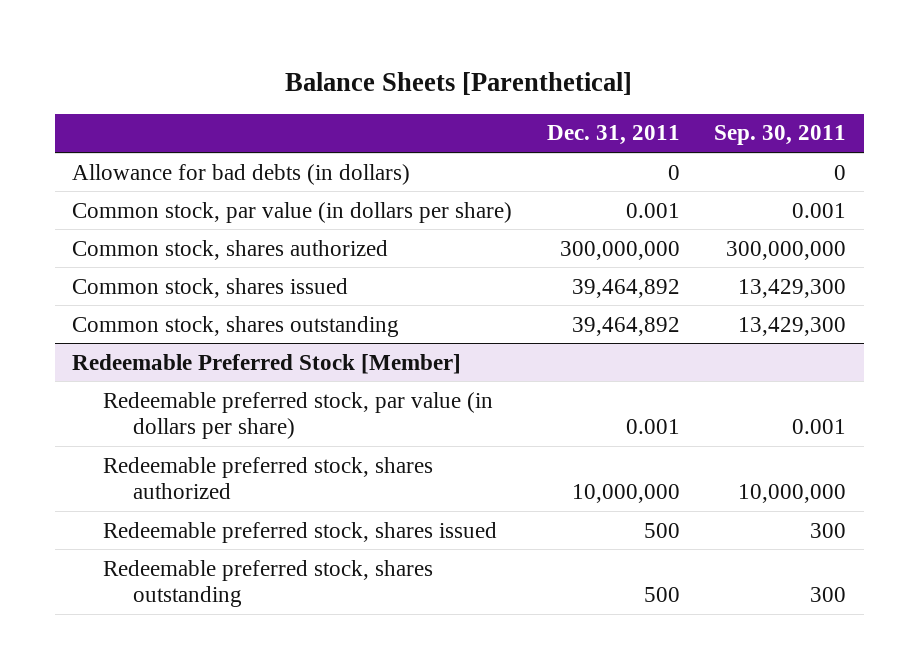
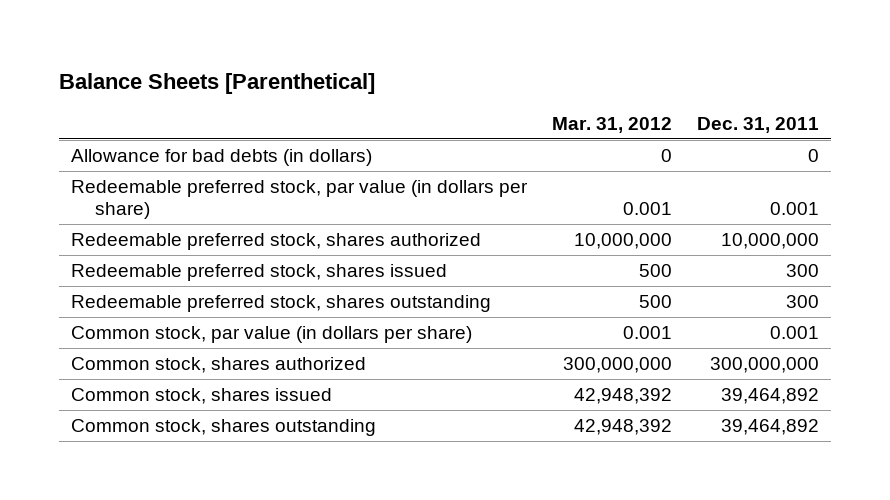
[714,125,847,146] Sep. 30, 2011 -> none
none -> [552,116,673,133] Mar. 31, 2012
none -> [71,180,529,220] Redeemable preferred stock, par value (in dollars per share)
none -> [71,233,482,251] Redeemable preferred stock, shares authorized
none -> [71,264,448,282] Redeemable preferred stock, shares issued
none -> [71,295,492,313] Redeemable preferred stock, shares outstanding
[72,353,462,374] Redeemable Preferred Stock [Member] -> none
[102,391,493,440] Redeemable preferred stock, par value (in dollars per share) -> none
[102,456,433,500] Redeemable preferred stock, shares authorized -> none
[102,521,497,543] Redeemable preferred stock, shares issued -> none
[102,559,433,608] Redeemable preferred stock, shares outstanding -> none

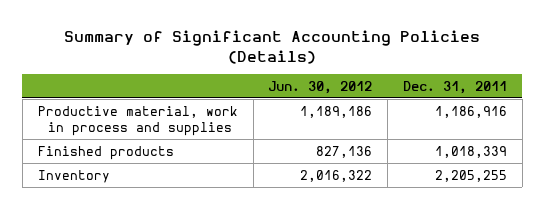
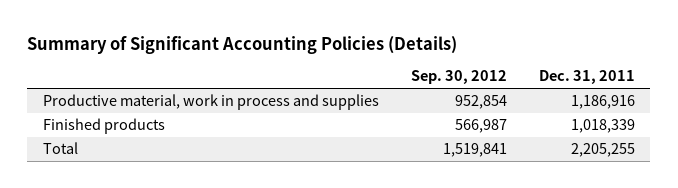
[268,80,373,94] Jun. 30, 2012 -> none
none -> [410,70,507,85] Sep. 30, 2012
[37,169,110,183] Inventory -> [43,142,79,155] Total

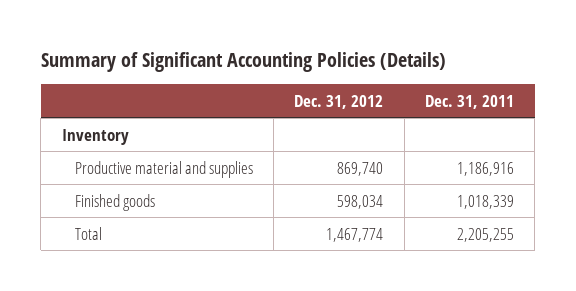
[410,70,507,85] Sep. 30, 2012 -> none
none -> [294,94,384,109] Dec. 31, 2012
none -> [61,128,129,145] Inventory
[43,94,380,111] Productive material, work in process and supplies -> [74,160,253,178] Productive material and supplies
[43,118,166,135] Finished products -> [74,193,155,211] Finished goods

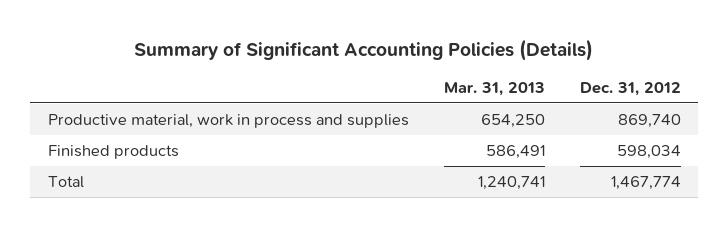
[425,94,515,109] Dec. 31, 2011 -> none
none -> [443,82,545,97] Mar. 31, 2013
[61,128,129,145] Inventory -> none
[74,160,253,178] Productive material and supplies -> [47,113,409,128] Productive material, work in process and supplies
[74,193,155,211] Finished goods -> [47,144,179,159] Finished products

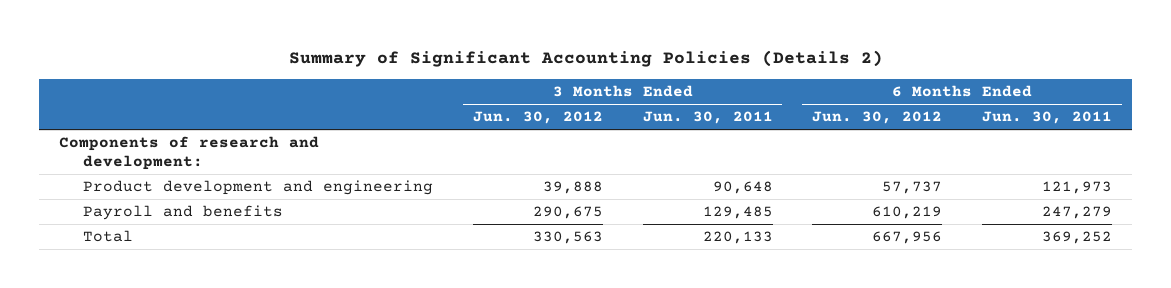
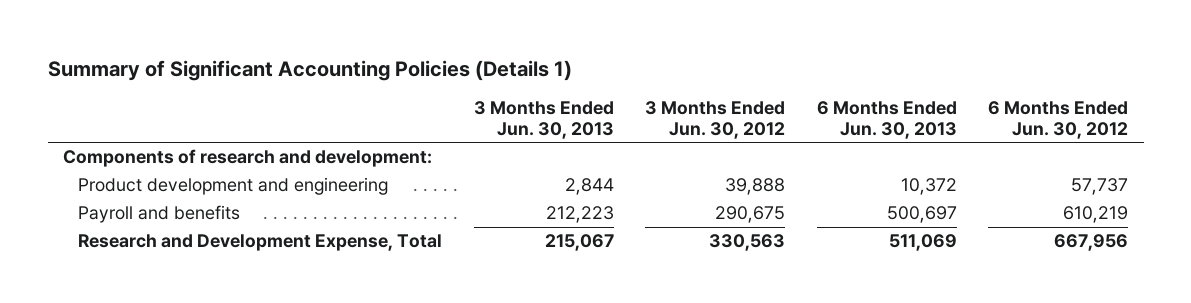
[288,50,883,68] Summary of Significant Accounting Policies (Details 2) -> [47,59,572,81] Summary of Significant Accounting Policies (Details 1)
[642,111,773,125] Jun. 30, 2011 -> none
[982,111,1113,125] Jun. 30, 2011 -> none
none -> [473,100,614,139] 3 Months Ended Jun. 30, 2013
none -> [816,100,957,139] 6 Months Ended Jun. 30, 2013
[82,230,133,243] Total -> [78,234,443,252] Research and Development Expense, Total

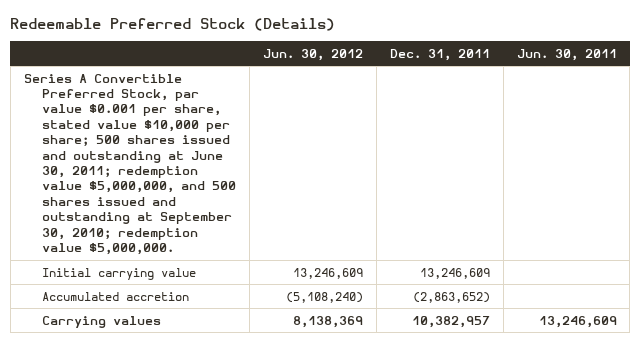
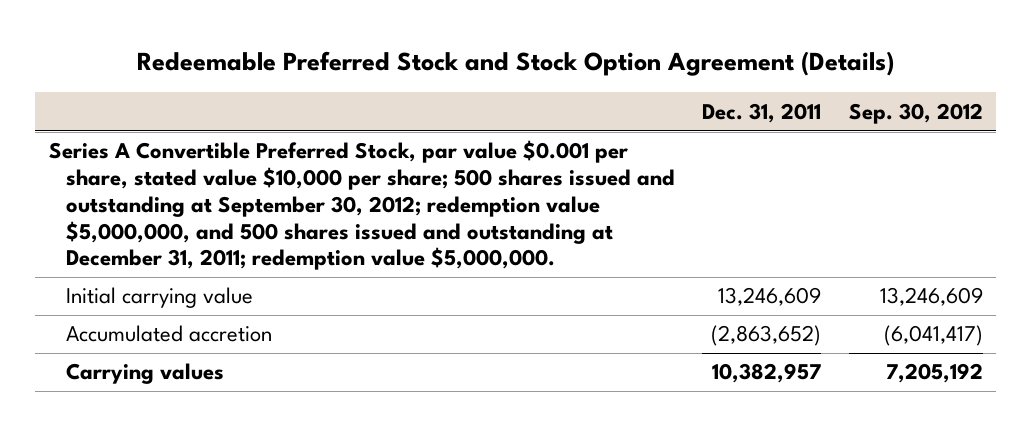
[10,18,336,32] Redeemable Preferred Stock (Details) -> [136,50,894,76] Redeemable Preferred Stock and Stock Option Agreement (Details)
[262,48,363,61] Jun. 30, 2012 -> none
[516,48,617,61] Jun. 30, 2011 -> none
none -> [848,102,983,124] Sep. 30, 2012
[23,73,237,256] Series A Convertible Preferred Stock, par value $0.001 per share, stated value $10,000 per share; 500 shares issued and outstanding at June 30, 2011; redemption value $5,000,000, and 500 shares issued and outstanding at September 30, 2010; redemption value $5,000,000. -> [48,140,676,271] Series A Convertible Preferred Stock, par value $0.001 per share, stated value $10,000 per share; 500 shares issued and outstanding at September 30, 2012; redemption value $5,000,000, and 500 shares issued and outstanding at December 31, 2011; redemption value $5,000,000.

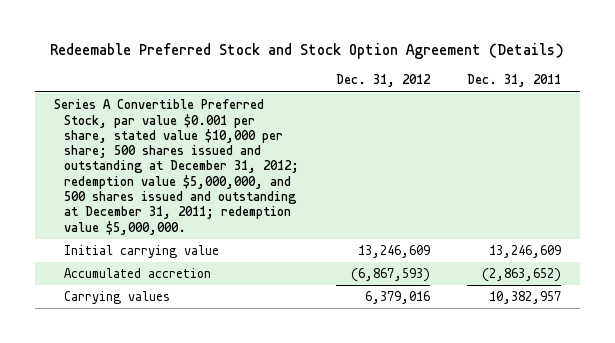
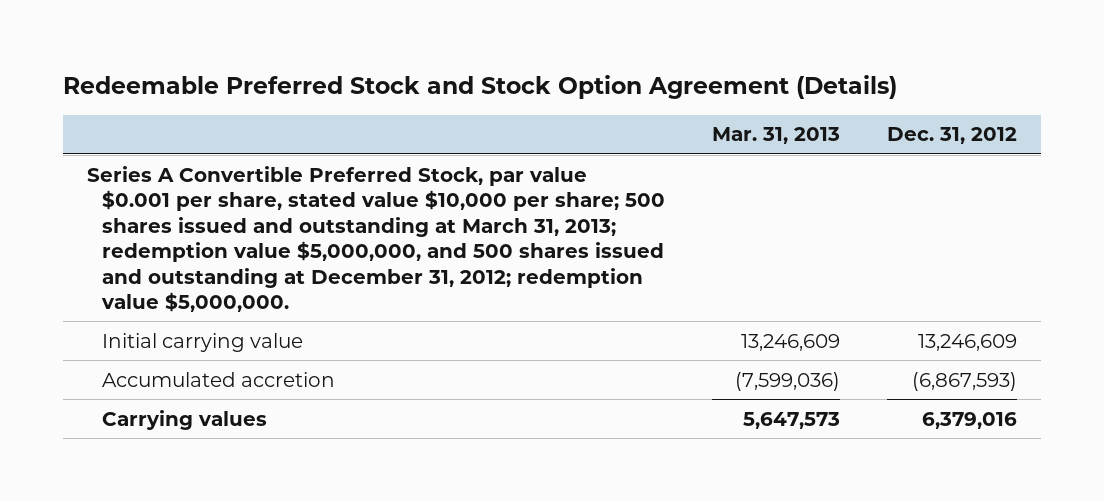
[467,74,562,88] Dec. 31, 2011 -> none
none -> [712,127,841,145] Mar. 31, 2013
[53,99,300,235] Series A Convertible Preferred Stock, par value $0.001 per share, stated value $10,000 per share; 500 shares issued and outstanding at December 31, 2012; redemption value $5,000,000, and 500 shares issued and outstanding at December 31, 2011; redemption value $5,000,000. -> [86,165,665,313] Series A Convertible Preferred Stock, par value $0.001 per share, stated value $10,000 per share; 500 shares issued and outstanding at March 31, 2013; redemption value $5,000,000, and 500 shares issued and outstanding at December 31, 2012; redemption value $5,000,000.

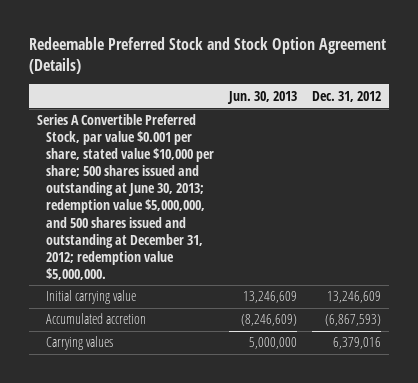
[712,127,841,145] Mar. 31, 2013 -> none
none -> [227,90,298,104] Jun. 30, 2013
[86,165,665,313] Series A Convertible Preferred Stock, par value $0.001 per share, stated value $10,000 per share; 500 shares issued and outstanding at March 31, 2013; redemption value $5,000,000, and 500 shares issued and outstanding at December 31, 2012; redemption value $5,000,000. -> [36,114,215,280] Series A Convertible Preferred Stock, par value $0.001 per share, stated value $10,000 per share; 500 shares issued and outstanding at June 30, 2013; redemption value $5,000,000, and 500 shares issued and outstanding at December 31, 2012; redemption value $5,000,000.

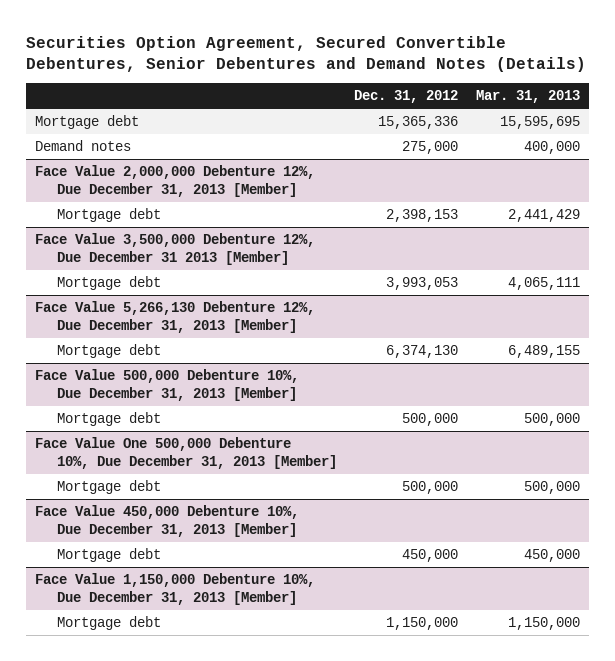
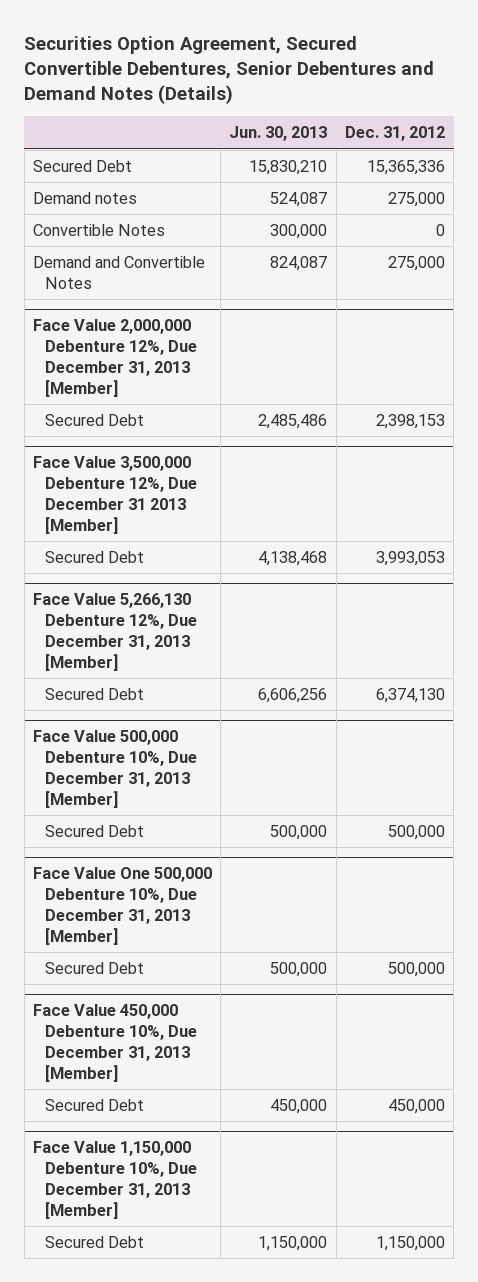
[475,90,580,104] Mar. 31, 2013 -> none
none -> [229,126,328,142] Jun. 30, 2013
[35,115,140,130] Mortgage debt -> [32,159,132,172] Secured Debt
none -> [32,223,165,236] Convertible Notes
none -> [32,255,205,289] Demand and Convertible Notes
[57,208,162,223] Mortgage debt -> [45,413,145,426] Secured Debt
[57,276,162,291] Mortgage debt -> [45,550,145,563] Secured Debt
[57,344,162,359] Mortgage debt -> [45,687,145,700] Secured Debt
[57,412,162,427] Mortgage debt -> [45,824,145,837] Secured Debt
[57,480,162,495] Mortgage debt -> [45,961,145,974] Secured Debt
[57,548,162,563] Mortgage debt -> [45,1098,145,1111] Secured Debt
[57,616,162,631] Mortgage debt -> [45,1235,145,1248] Secured Debt

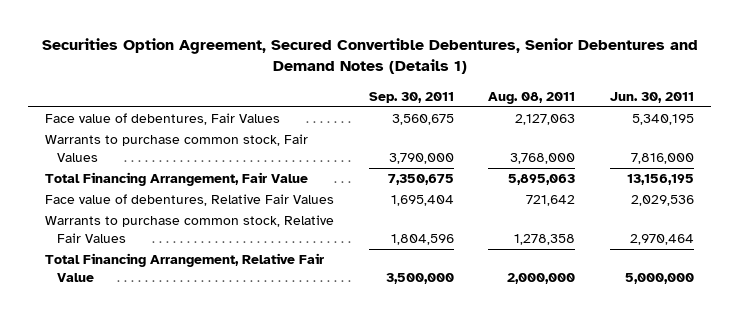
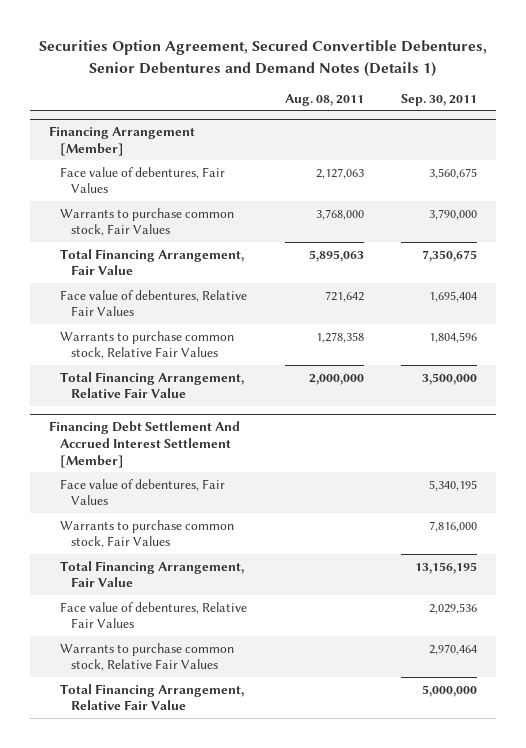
[609,91,694,103] Jun. 30, 2011 -> none
none -> [48,125,195,156] Financing Arrangement [Member]
none -> [48,420,240,468] Financing Debt Settlement And Accrued Interest Settlement [Member]
none -> [60,478,226,506] Face value of debentures, Fair Values
none -> [60,519,235,549] Warrants to purchase common stock, Fair Values
none -> [60,560,245,588] Total Financing Arrangement, Fair Value
none -> [60,601,248,629] Face value of debentures, Relative Fair Values
none -> [60,642,235,672] Warrants to purchase common stock, Relative Fair Values
none -> [60,683,245,711] Total Financing Arrangement, Relative Fair Value

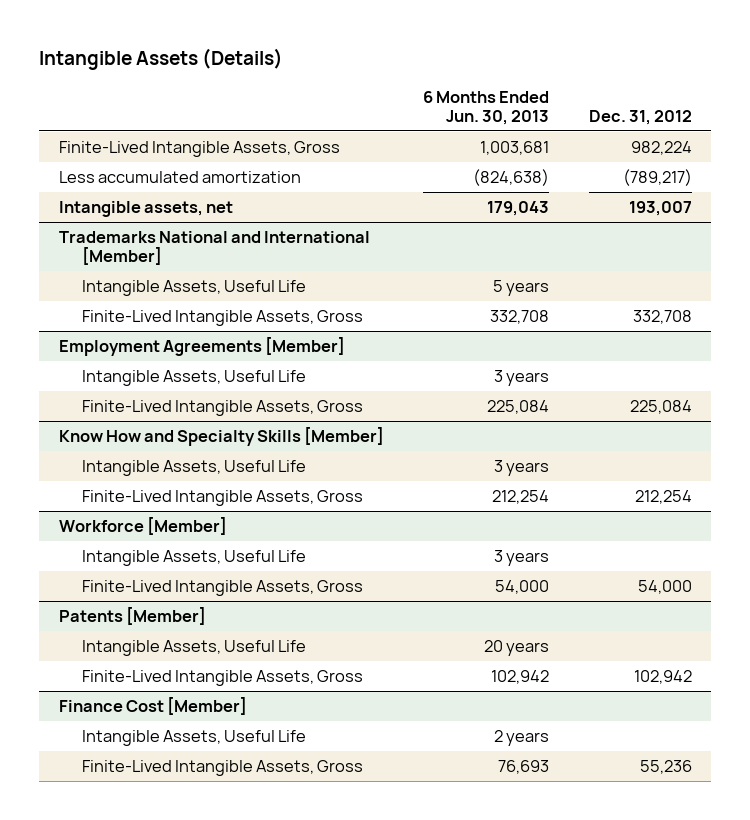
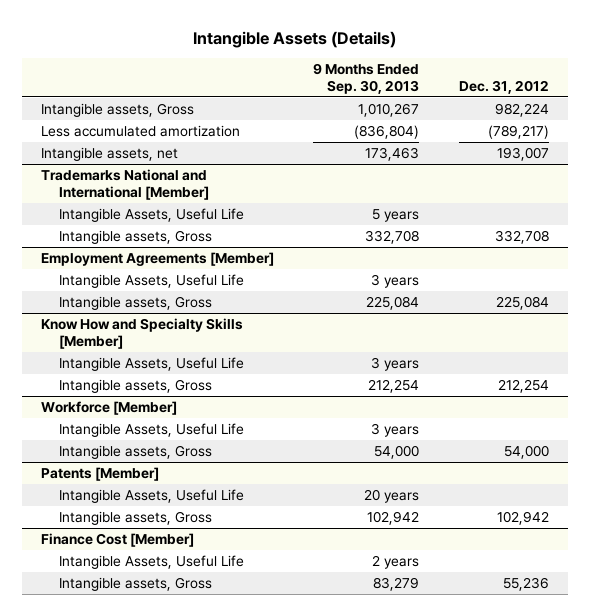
[423,90,550,126] 6 Months Ended Jun. 30, 2013 -> none
none -> [313,62,420,94] 9 Months Ended Sep. 30, 2013
[58,140,340,157] Finite-Lived Intangible Assets, Gross -> [41,103,195,118] Intangible assets, Gross
[82,309,364,326] Finite-Lived Intangible Assets, Gross -> [58,230,212,245] Intangible assets, Gross
[82,399,364,416] Finite-Lived Intangible Assets, Gross -> [58,296,212,311] Intangible assets, Gross
[82,489,364,506] Finite-Lived Intangible Assets, Gross -> [58,379,212,394] Intangible assets, Gross
[82,579,364,596] Finite-Lived Intangible Assets, Gross -> [58,445,212,460] Intangible assets, Gross
[82,669,364,686] Finite-Lived Intangible Assets, Gross -> [58,511,212,526] Intangible assets, Gross
[82,759,364,776] Finite-Lived Intangible Assets, Gross -> [58,577,212,592] Intangible assets, Gross

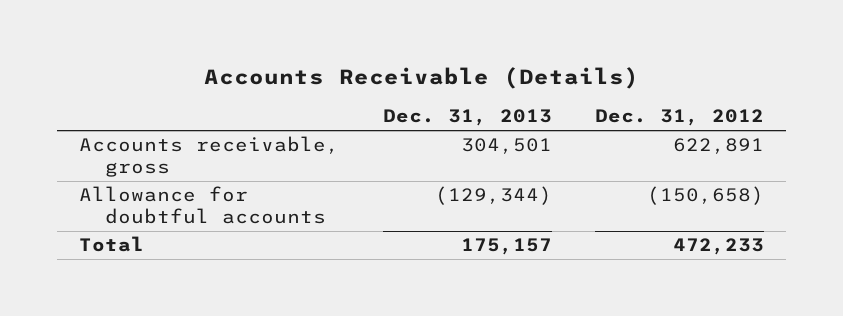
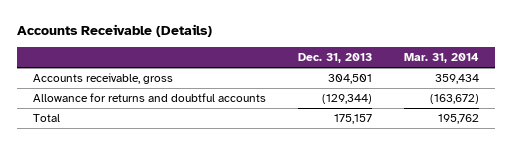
[595,109,765,127] Dec. 31, 2012 -> none
none -> [404,53,480,64] Mar. 31, 2014
[78,186,327,225] Allowance for doubtful accounts -> [32,93,266,103] Allowance for returns and doubtful accounts

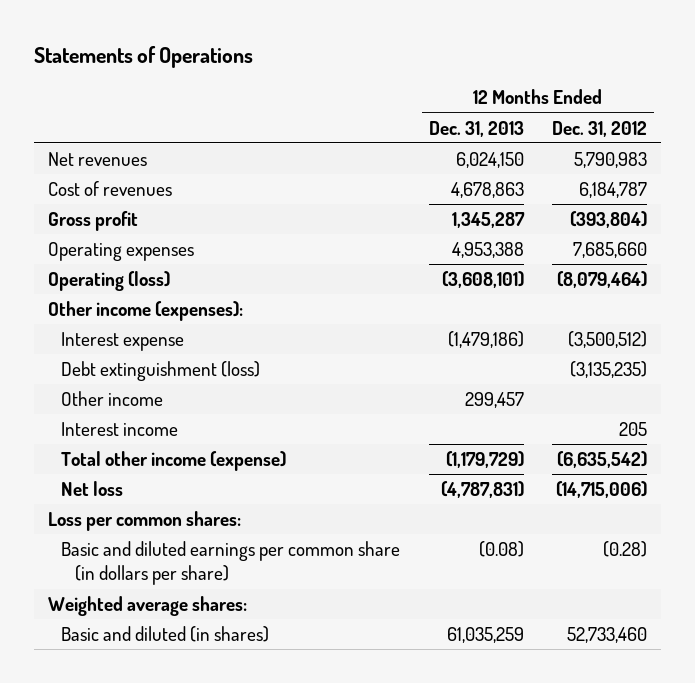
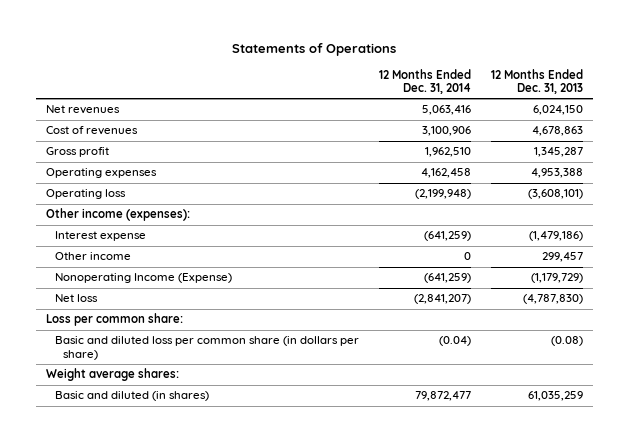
[552,120,648,137] Dec. 31, 2012 -> none
none -> [378,68,471,95] 12 Months Ended Dec. 31, 2014
[48,271,171,292] Operating (loss) -> [45,189,126,200] Operating loss
[61,361,261,382] Debt extinguishment (loss) -> none
[61,422,179,437] Interest income -> none
[61,451,287,472] Total other income (expense) -> [54,273,232,284] Nonoperating Income (Expense)
[440,481,524,499] (4,787,831) -> [523,294,584,305] (4,787,830)
[48,511,242,532] Loss per common shares: -> [45,313,183,327] Loss per common share:
[61,541,401,586] Basic and diluted earnings per common share (in dollars per share) -> [54,336,359,360] Basic and diluted loss per common share (in dollars per share)
[48,596,248,617] Weighted average shares: -> [45,368,179,382] Weight average shares:

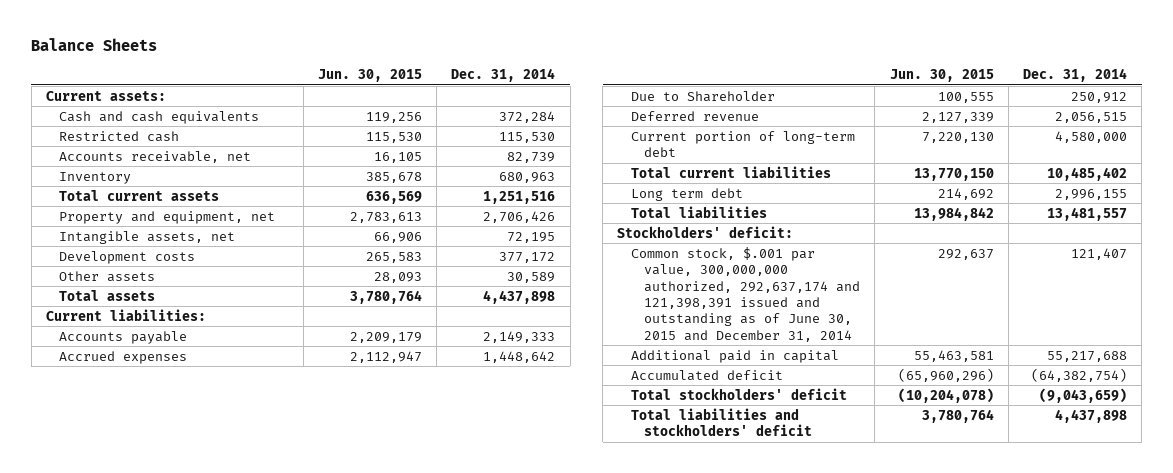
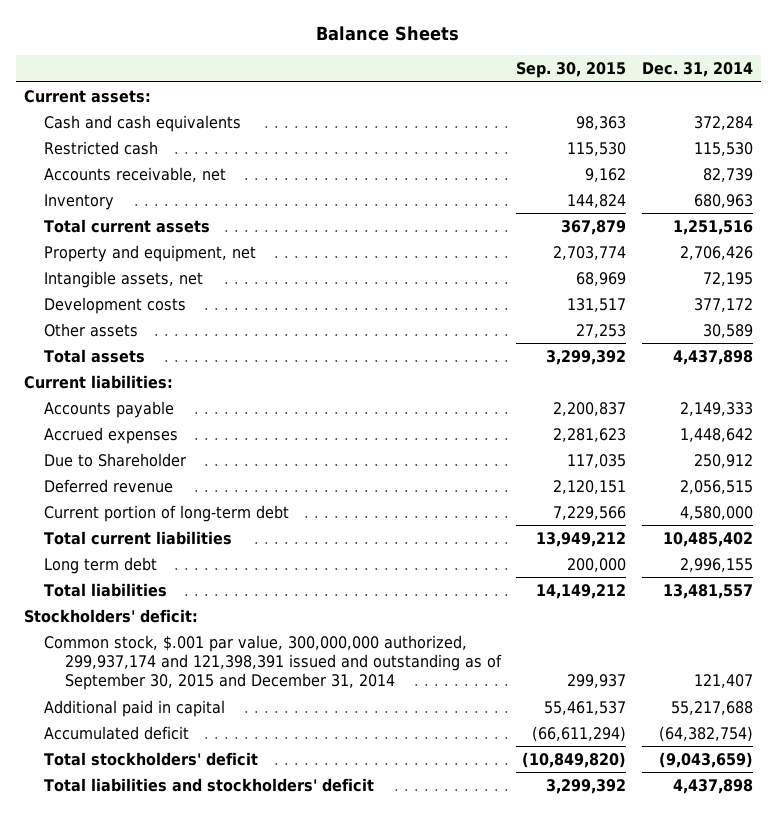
[317,69,422,83] Jun. 30, 2015 -> none
none -> [516,62,627,79] Sep. 30, 2015
[630,246,861,342] Common stock, $.001 par value, 300,000,000 authorized, 292,637,174 and 121,398,391 issued and outstanding as of June 30, 2015 and December 31, 2014 -> [44,634,502,691] Common stock, $.001 par value, 300,000,000 authorized, 299,937,174 and 121,398,391 issued and outstanding as of September 30, 2015 and December 31, 2014

